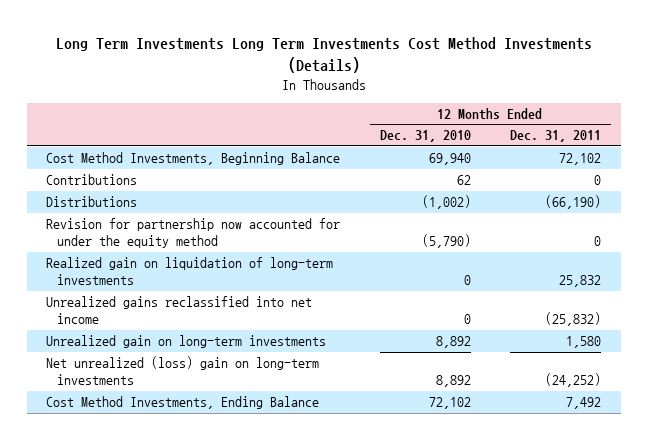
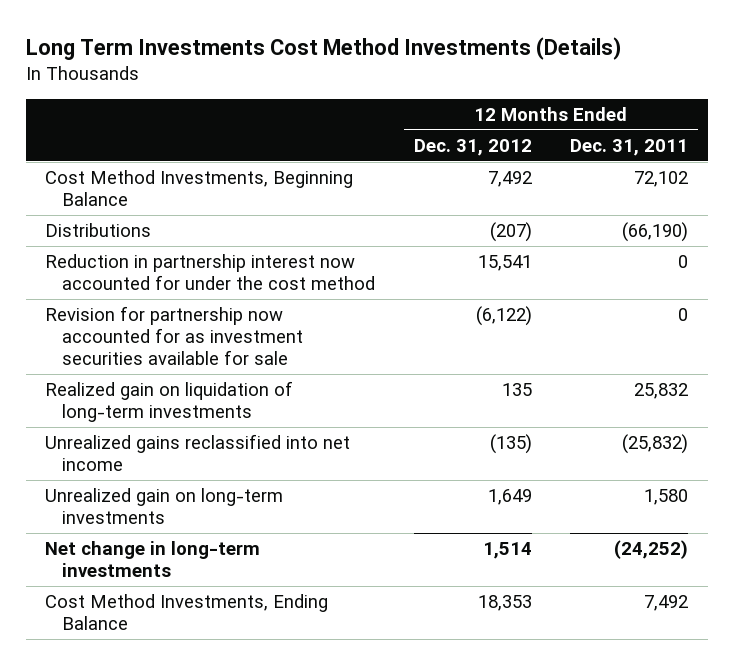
[55,37,592,73] Long Term Investments Long Term Investments Cost Method Investments (Details) -> [25,37,621,61] Long Term Investments Cost Method Investments (Details)
[379,130,471,143] Dec. 31, 2010 -> none
none -> [413,139,532,157] Dec. 31, 2012
[46,174,138,186] Contributions -> none
[46,218,341,249] Revision for partnership now accounted for under the equity method -> [45,254,376,291] Reduction in partnership interest now accounted for under the cost method
none -> [45,306,304,366] Revision for partnership now accounted for as investment securities available for sale
[46,356,320,386] Net unrealized (loss) gain on long-term investments -> [45,541,261,578] Net change in long-term investments

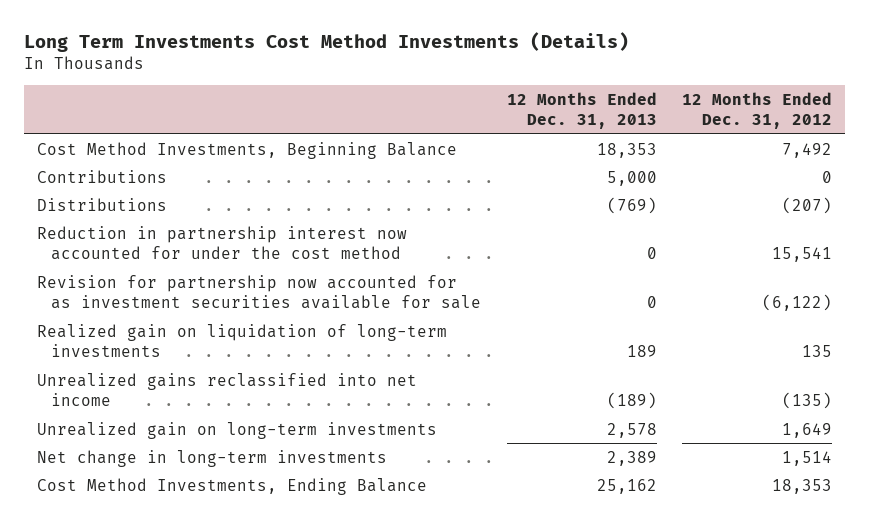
[570,139,689,157] Dec. 31, 2011 -> none
none -> [506,91,657,129] 12 Months Ended Dec. 31, 2013
none -> [36,169,167,183] Contributions

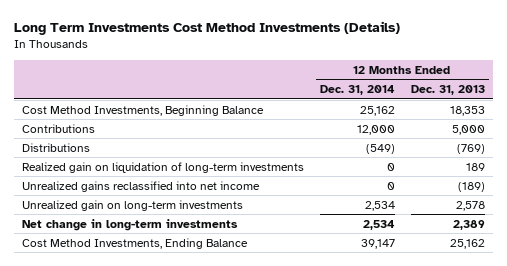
[682,91,833,129] 12 Months Ended Dec. 31, 2012 -> none
none -> [319,85,395,96] Dec. 31, 2014
[36,225,407,260] Reduction in partnership interest now accounted for under the cost method -> none
[36,274,482,309] Revision for partnership now accounted for as investment securities available for sale -> none

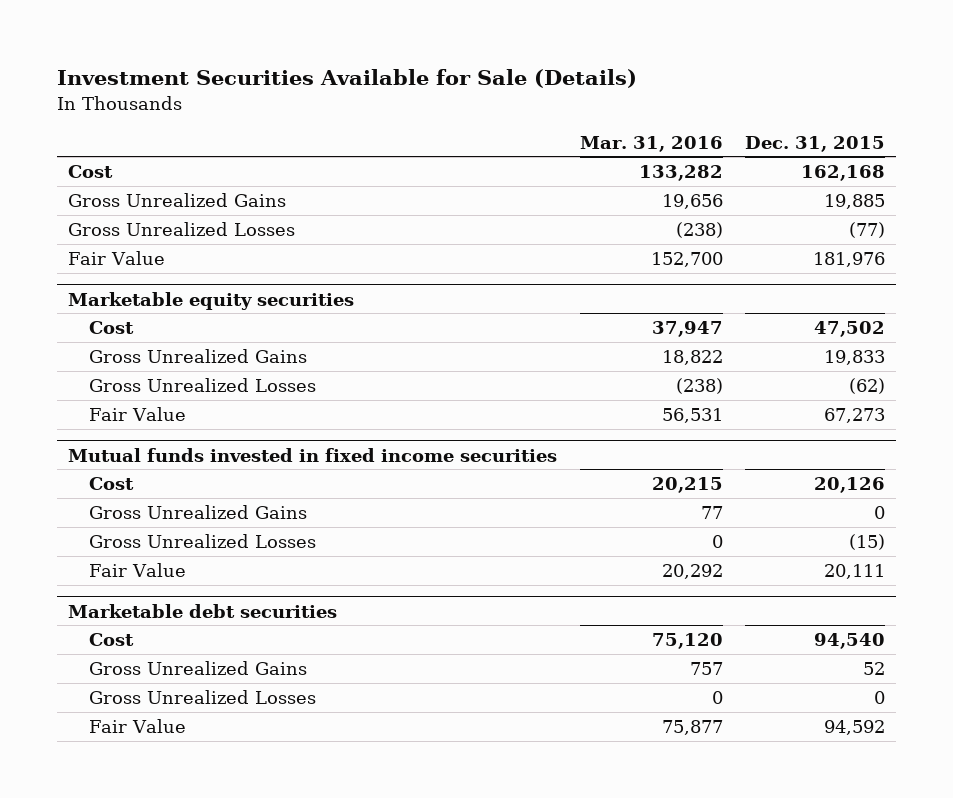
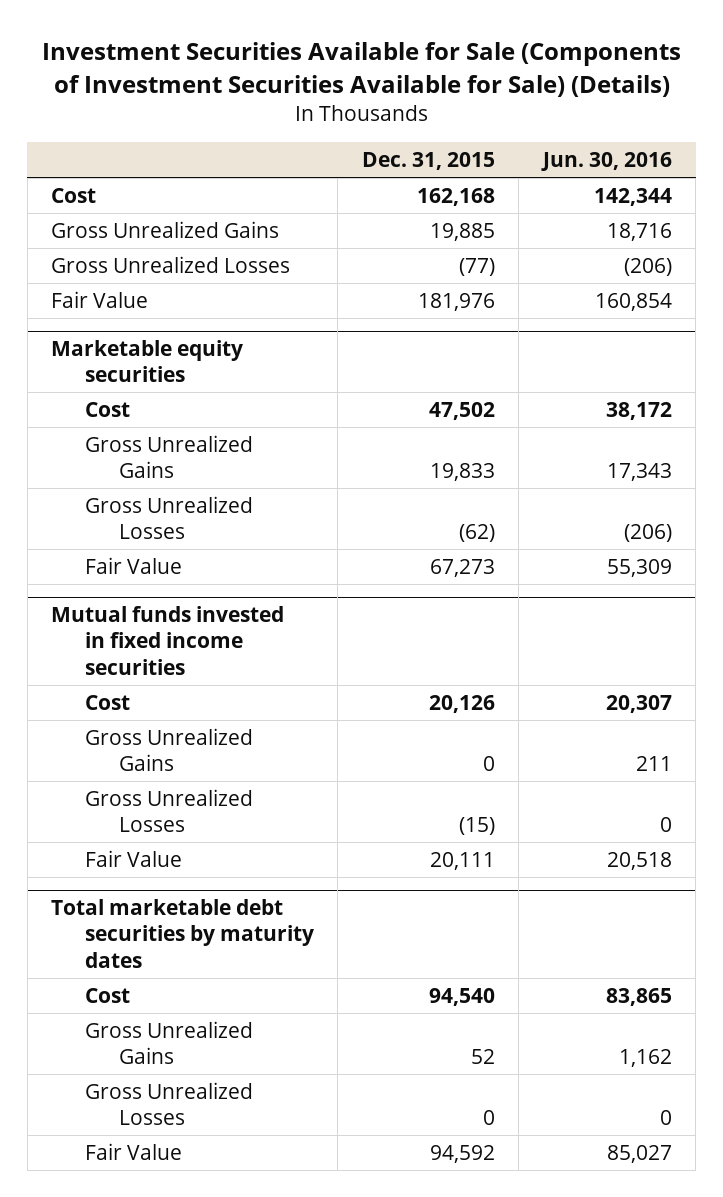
[56,69,637,89] Investment Securities Available for Sale (Details) -> [41,41,681,97] Investment Securities Available for Sale (Components of Investment Securities Available for Sale) (Details)
[579,135,723,152] Mar. 31, 2016 -> none
none -> [540,152,672,172] Jun. 30, 2016
[67,603,337,618] Marketable debt securities -> [51,899,314,968] Total marketable debt securities by maturity dates

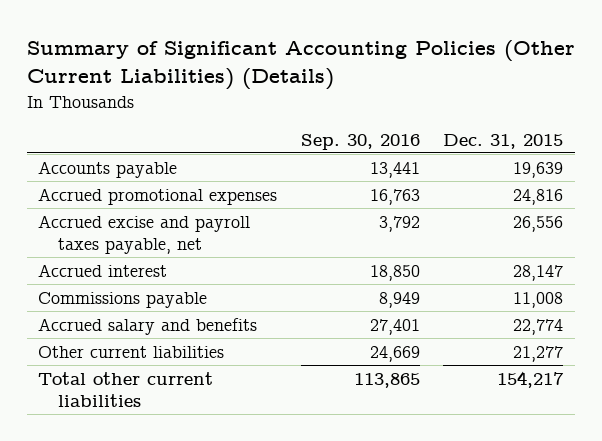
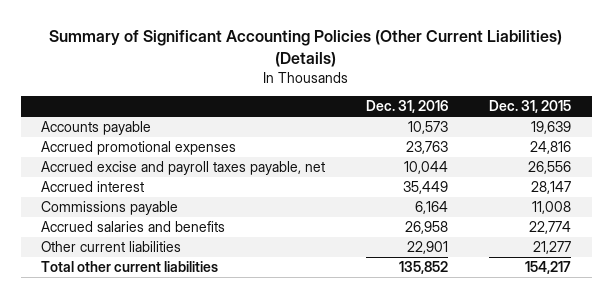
[300,133,420,150] Sep. 30, 2016 -> none
none -> [366,100,449,114] Dec. 31, 2016
[38,317,258,335] Accrued salary and benefits -> [41,220,226,232] Accrued salaries and benefits

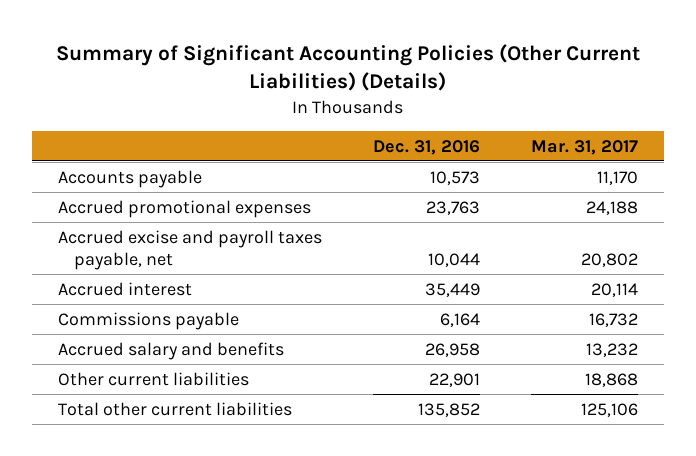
[489,100,572,114] Dec. 31, 2015 -> none
none -> [531,139,639,155] Mar. 31, 2017
[41,220,226,232] Accrued salaries and benefits -> [57,341,284,360] Accrued salary and benefits

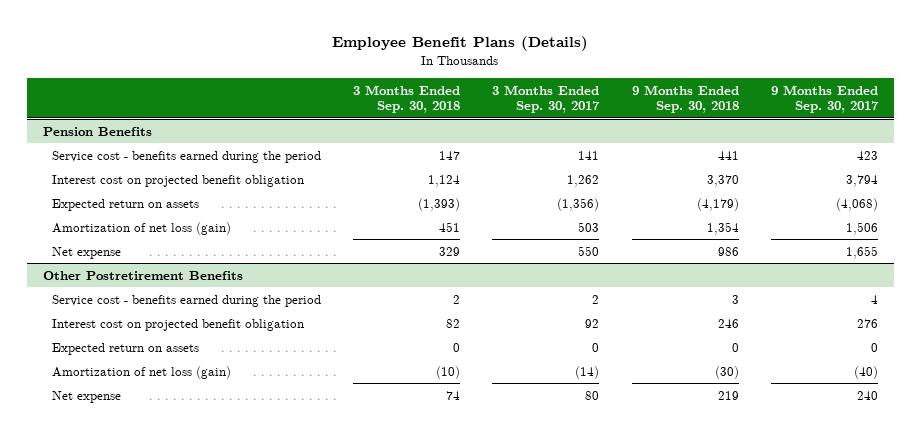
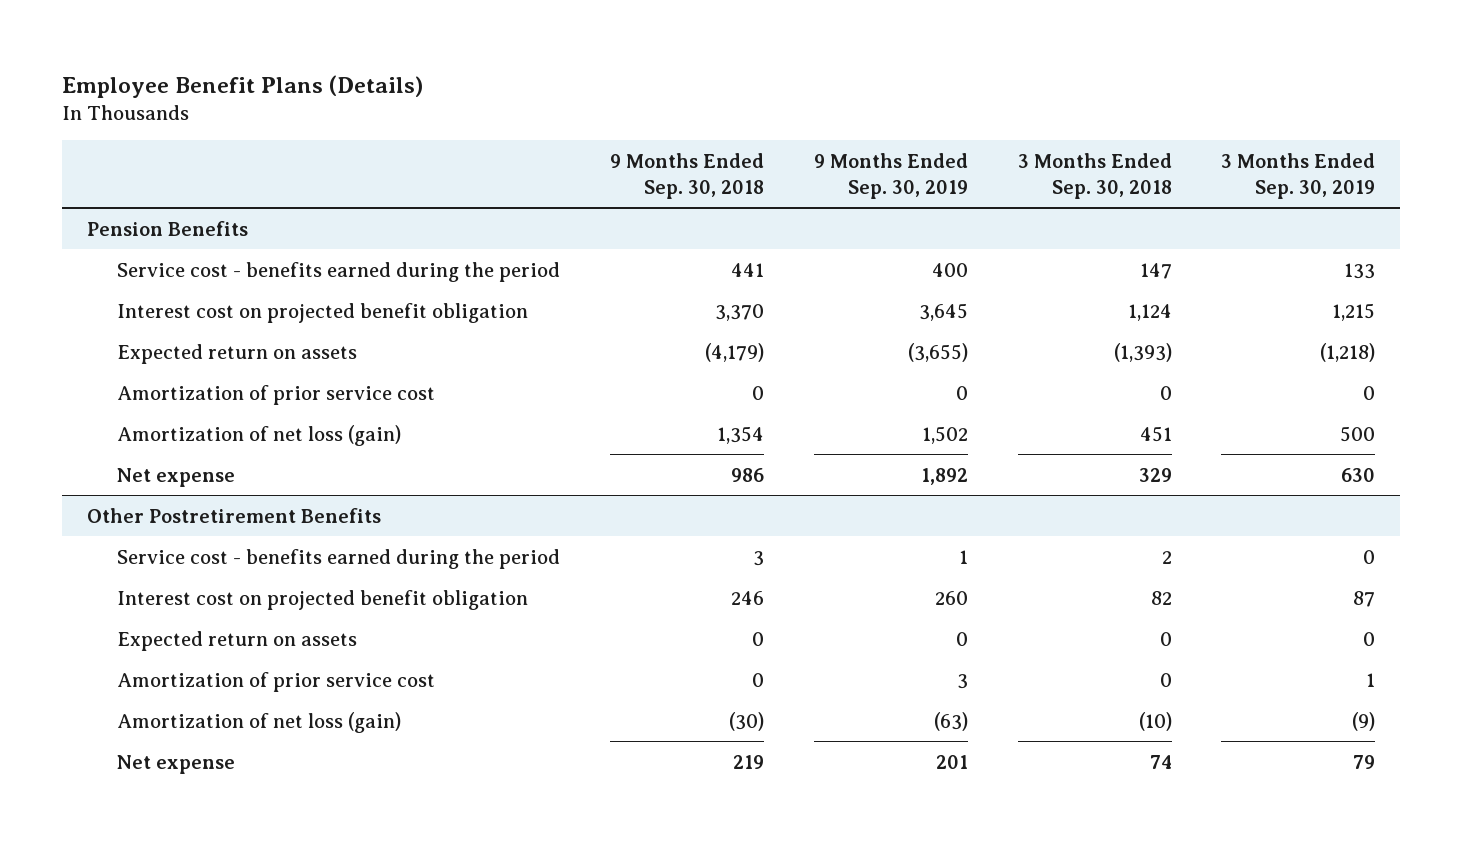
[492,84,601,114] 3 Months Ended Sep. 30, 2017 -> none
[770,84,879,114] 9 Months Ended Sep. 30, 2017 -> none
none -> [813,152,968,199] 9 Months Ended Sep. 30, 2019
none -> [1221,152,1376,199] 3 Months Ended Sep. 30, 2019
none -> [116,384,435,405] Amortization of prior service cost
none -> [116,671,435,692] Amortization of prior service cost

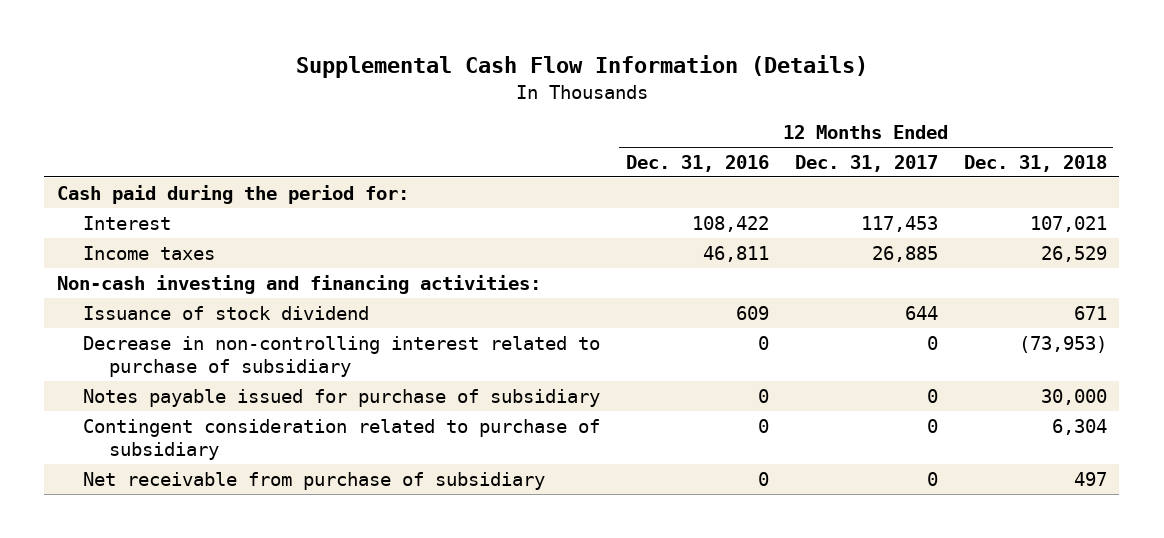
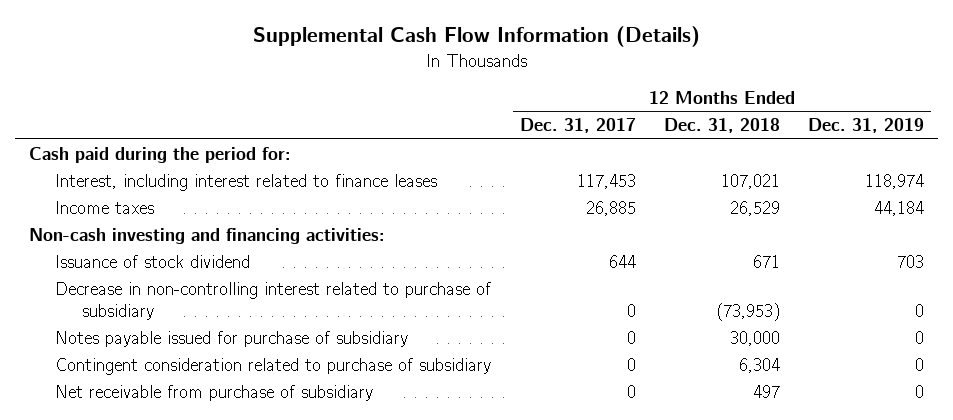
[625,154,769,172] Dec. 31, 2016 -> none
none -> [808,118,925,134] Dec. 31, 2019
[83,215,172,230] Interest -> [55,173,438,191] Interest, including interest related to finance leases

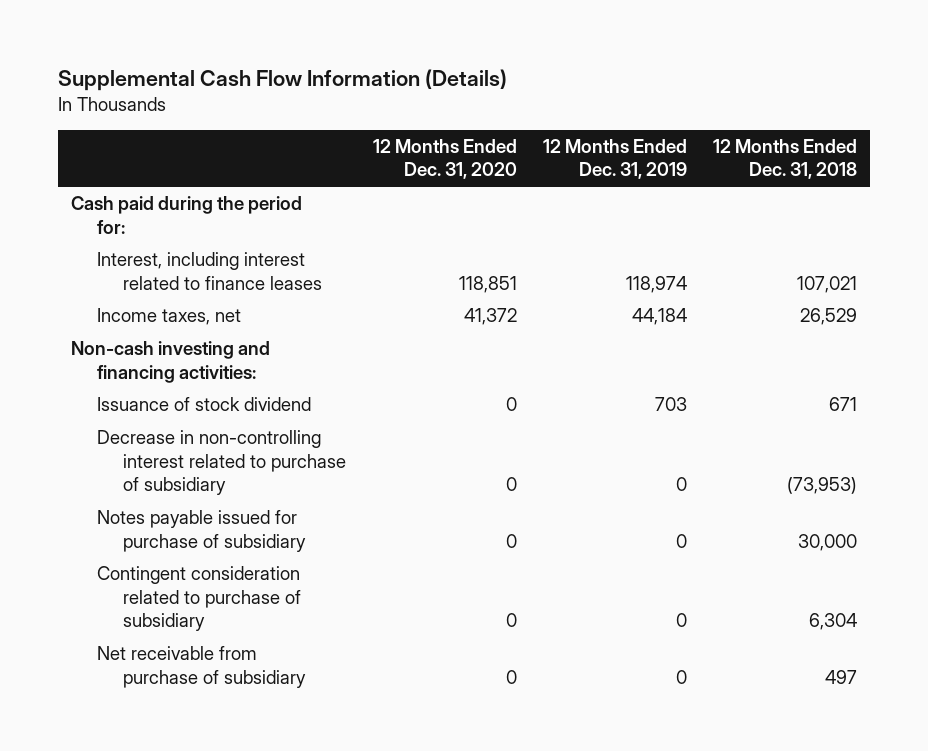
[519,118,636,134] Dec. 31, 2017 -> none
none -> [372,138,517,180] 12 Months Ended Dec. 31, 2020
[55,200,155,214] Income taxes -> [97,308,242,326] Income taxes, net

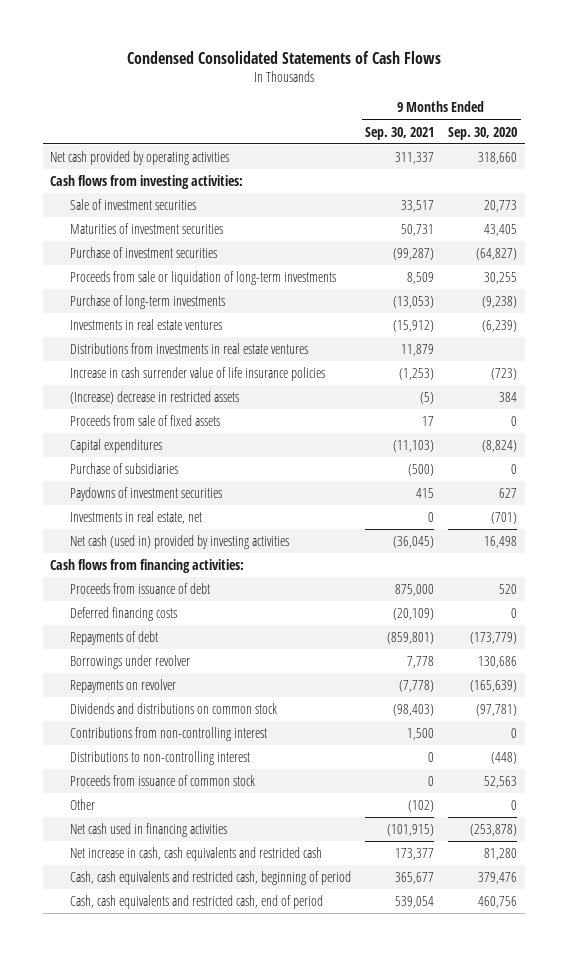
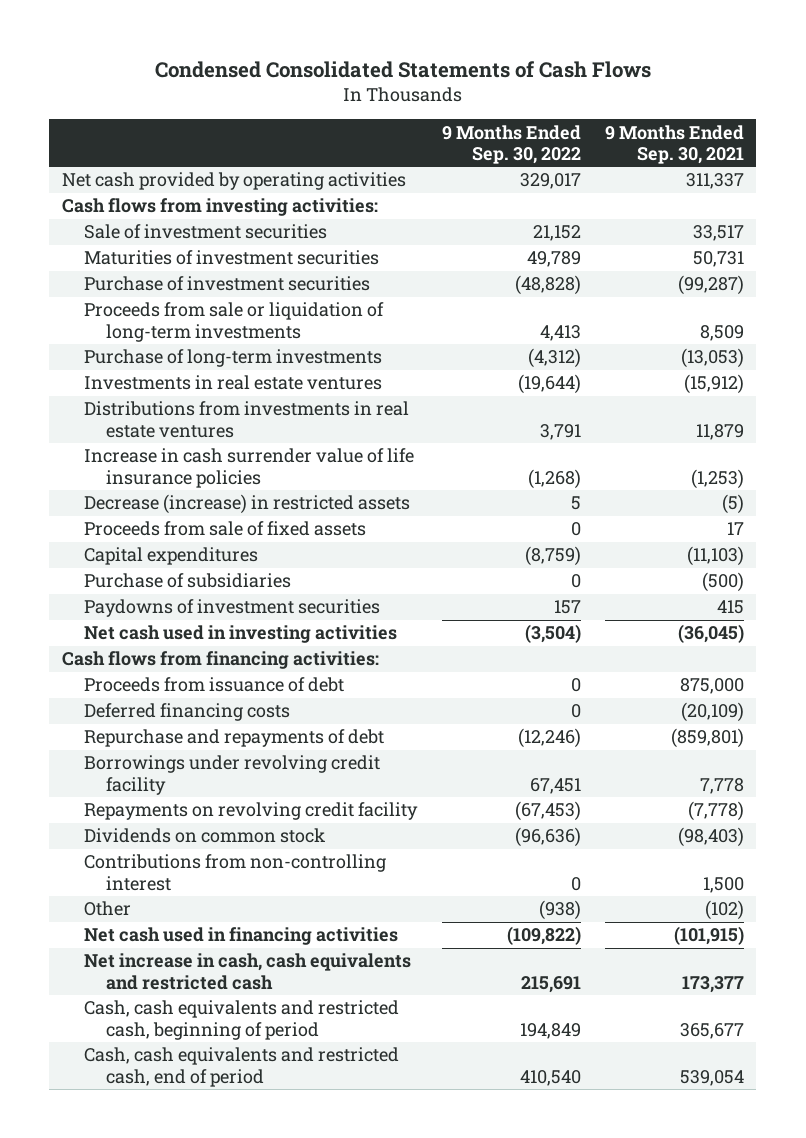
[448,126,518,140] Sep. 30, 2020 -> none
none -> [441,124,581,164] 9 Months Ended Sep. 30, 2022
[69,390,239,404] (Increase) decrease in restricted assets -> [83,494,410,515] Decrease (increase) in restricted assets
[69,510,202,524] Investments in real estate, net -> none
[69,534,289,549] Net cash (used in) provided by investing activities -> [83,625,397,644] Net cash used in investing activities
[69,630,158,645] Repayments of debt -> [83,729,384,748] Repurchase and repayments of debt
[69,654,190,669] Borrowings under revolver -> [83,755,380,795] Borrowings under revolving credit facility
[69,678,176,693] Repayments on revolver -> [83,802,418,821] Repayments on revolving credit facility
[69,702,277,714] Dividends and distributions on common stock -> [83,828,325,844] Dividends on common stock
[69,750,250,765] Distributions to non-controlling interest -> none
[69,774,255,786] Proceeds from issuance of common stock -> none

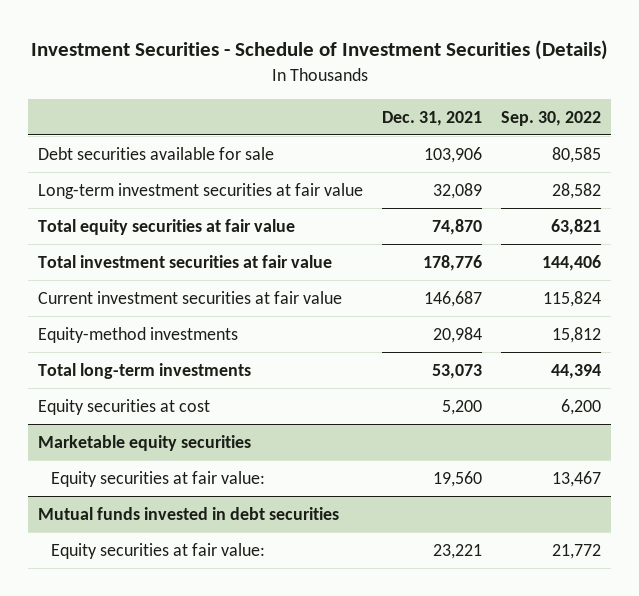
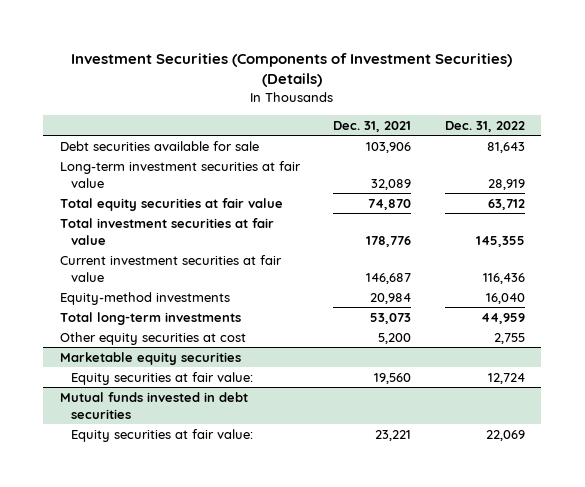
[30,40,608,61] Investment Securities - Schedule of Investment Securities (Details) -> [71,52,513,88] Investment Securities (Components of Investment Securities) (Details)
[501,110,602,126] Sep. 30, 2022 -> none
none -> [444,120,525,132] Dec. 31, 2022
[37,398,210,415] Equity securities at cost -> [60,331,247,345] Other equity securities at cost

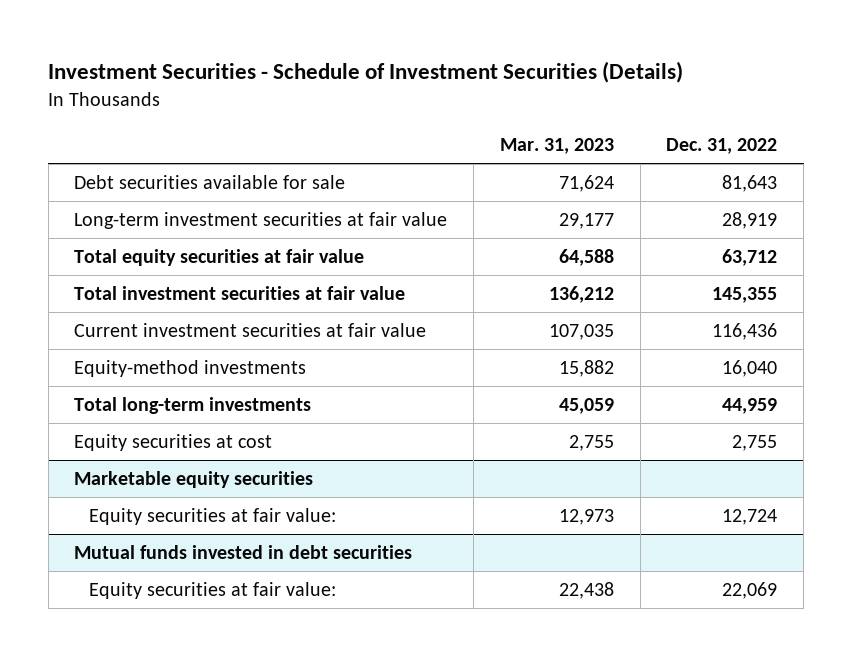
[71,52,513,88] Investment Securities (Components of Investment Securities) (Details) -> [48,61,684,84] Investment Securities - Schedule of Investment Securities (Details)
[333,120,412,132] Dec. 31, 2021 -> none
none -> [499,138,614,155] Mar. 31, 2023
[60,331,247,345] Other equity securities at cost -> [74,433,273,451] Equity securities at cost

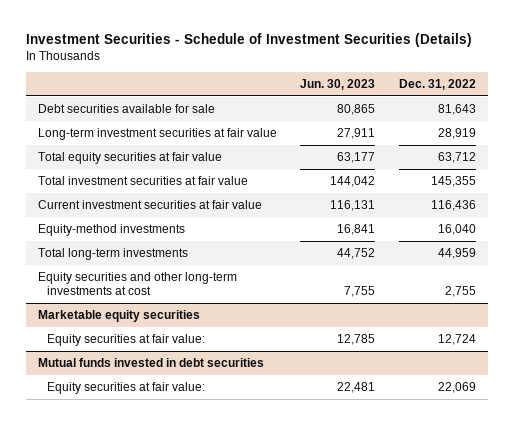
[499,138,614,155] Mar. 31, 2023 -> none
none -> [300,79,376,91] Jun. 30, 2023
[74,433,273,451] Equity securities at cost -> [37,271,237,296] Equity securities and other long-term investments at cost

